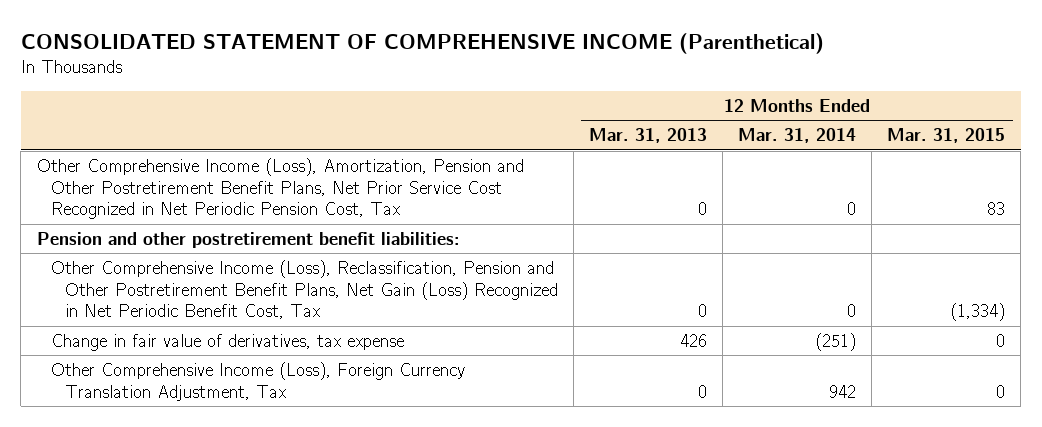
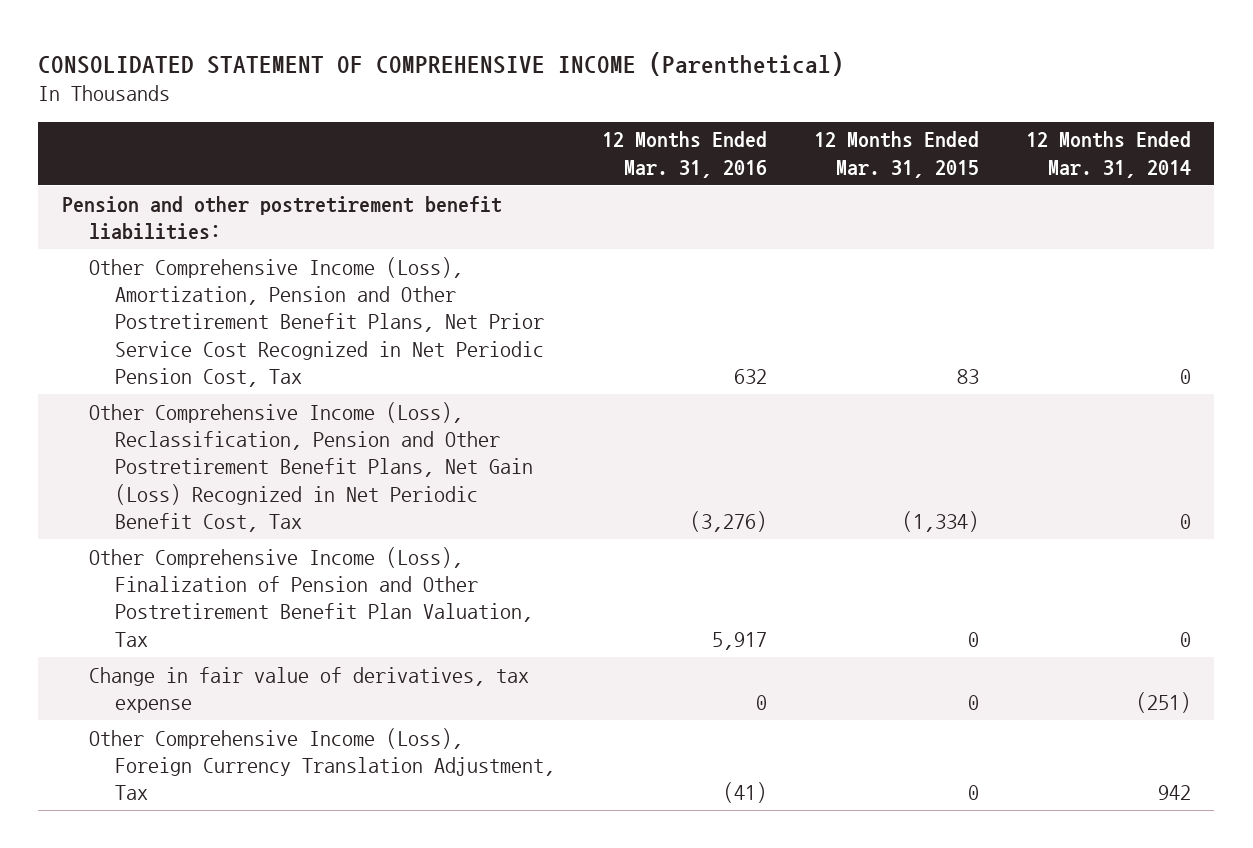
[588,128,707,144] Mar. 31, 2013 -> none
none -> [602,131,768,178] 12 Months Ended Mar. 31, 2016
[36,157,524,220] Other Comprehensive Income (Loss), Amortization, Pension and Other Postretirement Benefit Plans, Net Prior Service Cost Recognized in Net Periodic Pension Cost, Tax -> [88,256,545,388] Other Comprehensive Income (Loss), Amortization, Pension and Other Postretirement Benefit Plans, Net Prior Service Cost Recognized in Net Periodic Pension Cost, Tax
none -> [88,546,534,647] Other Comprehensive Income (Loss), Finalization of Pension and Other Postretirement Benefit Plan Valuation, Tax

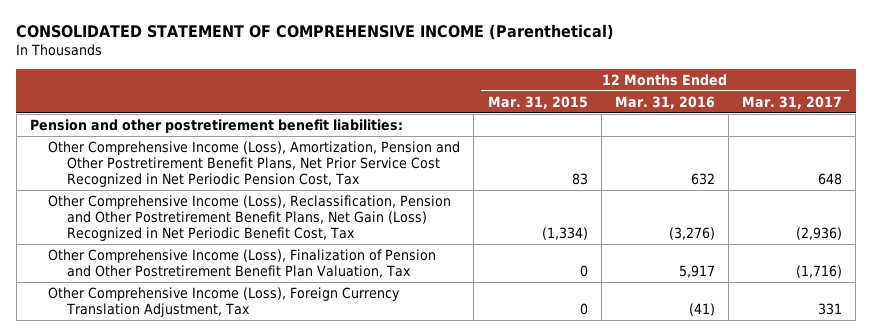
[1025,131,1191,178] 12 Months Ended Mar. 31, 2014 -> none
none -> [742,95,843,109] Mar. 31, 2017
[88,666,529,714] Change in fair value of derivatives, tax expense -> none

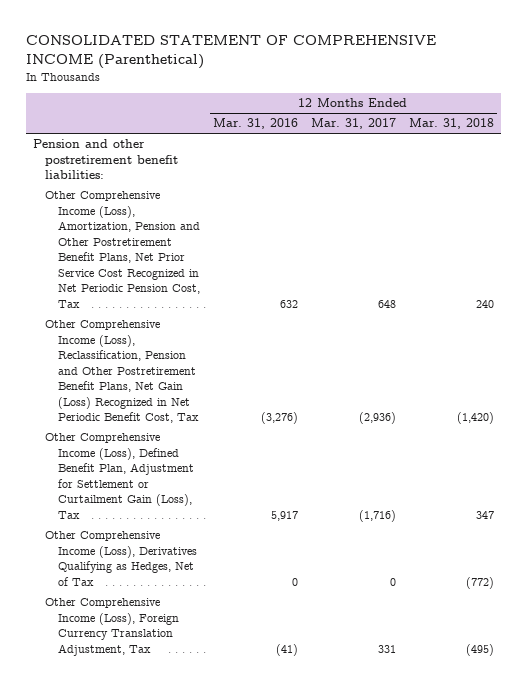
[487,95,588,109] Mar. 31, 2015 -> none
none -> [409,118,495,130] Mar. 31, 2018
[48,248,437,279] Other Comprehensive Income (Loss), Finalization of Pension and Other Postretirement Benefit Plan Valuation, Tax -> [45,433,194,519] Other Comprehensive Income (Loss), Defined Benefit Plan, Adjustment for Settlement or Curtailment Gain (Loss), Tax
none -> [45,531,197,586] Other Comprehensive Income (Loss), Derivatives Qualifying as Hedges, Net of Tax

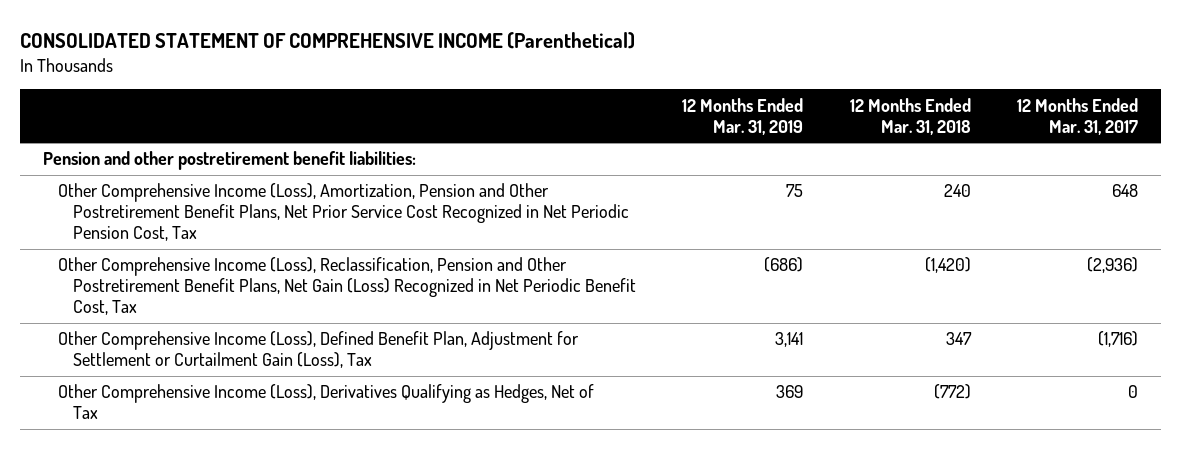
[212,118,298,130] Mar. 31, 2016 -> none
none -> [682,97,804,135] 12 Months Ended Mar. 31, 2019
[45,598,179,656] Other Comprehensive Income (Loss), Foreign Currency Translation Adjustment, Tax -> none

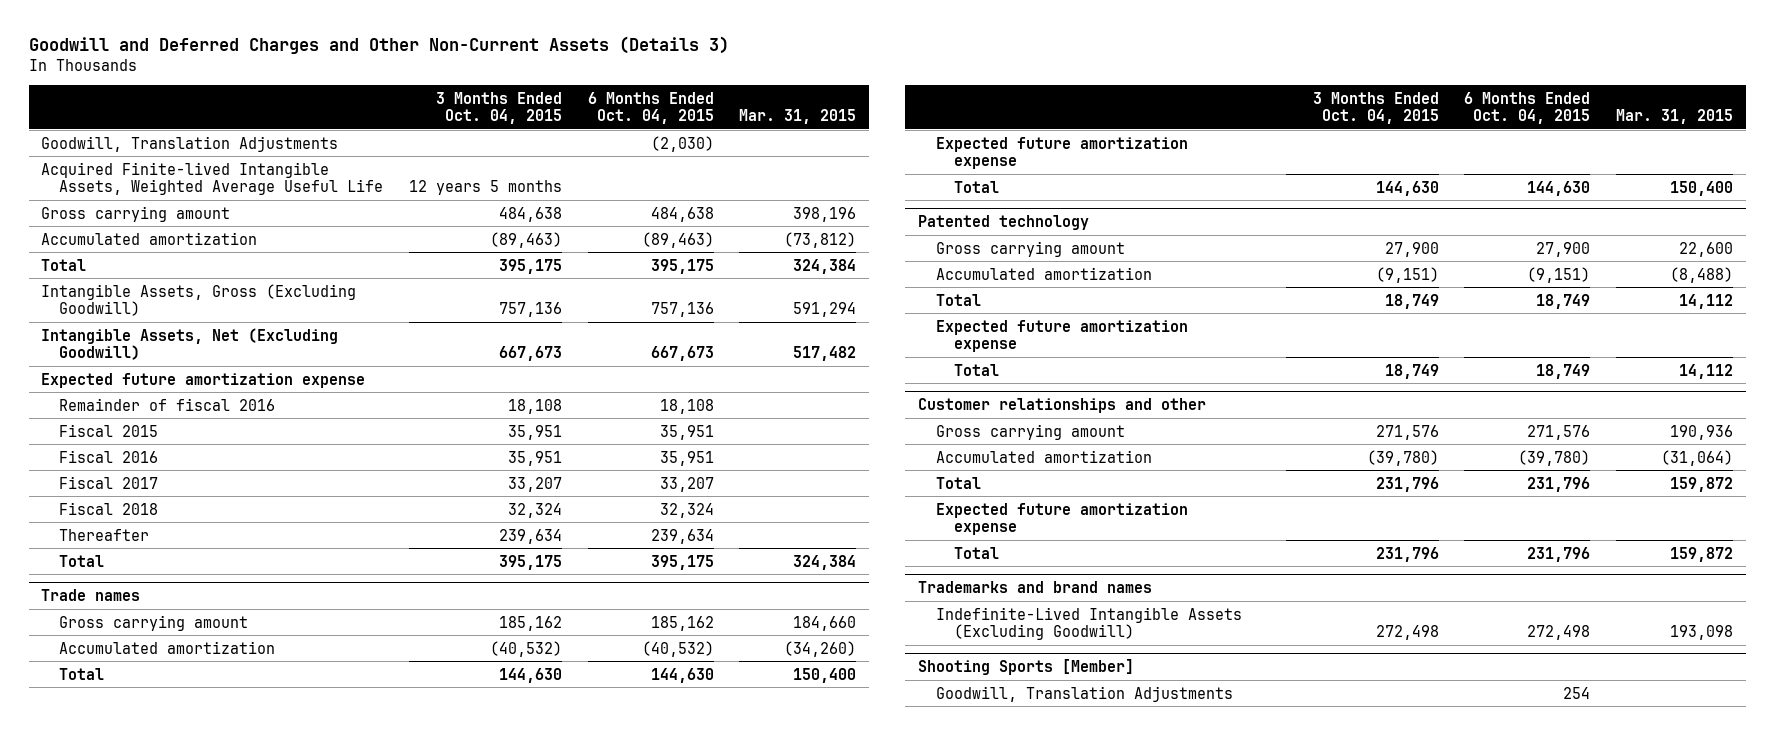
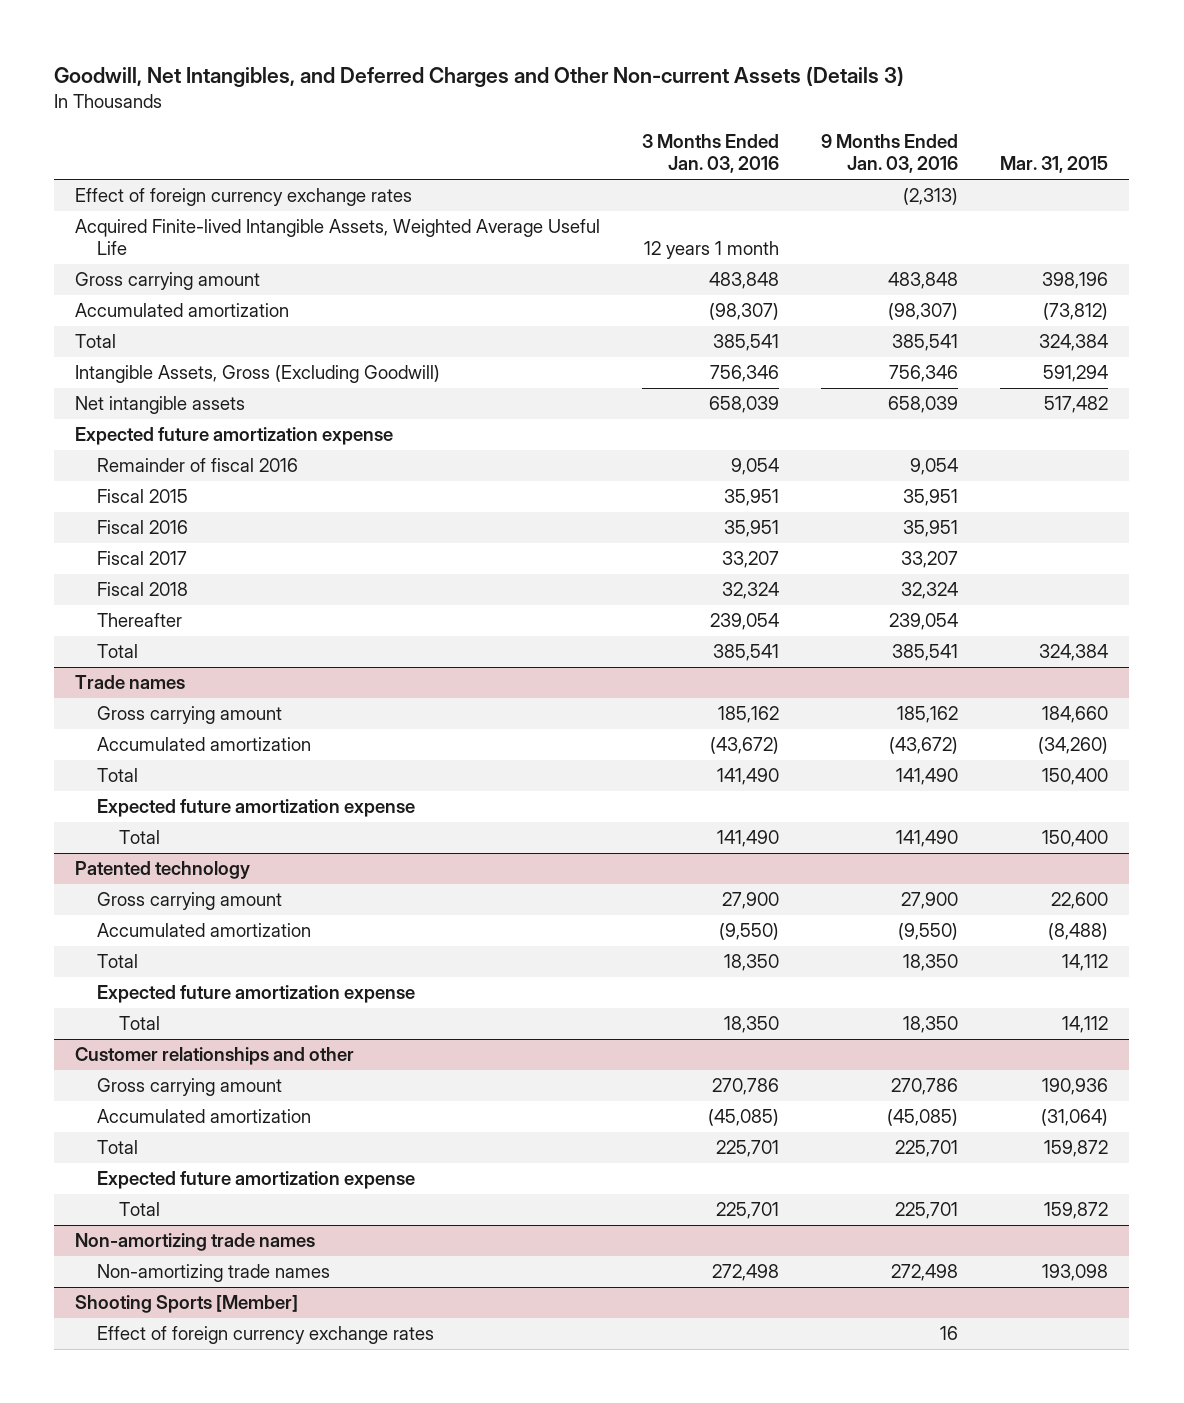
[28,36,729,55] Goodwill and Deferred Charges and Other Non-Current Assets (Details 3) -> [54,65,905,87] Goodwill, Net Intangibles, and Deferred Charges and Other Non-current Assets (Details 3)
[435,91,562,125] 3 Months Ended Oct. 04, 2015 -> none
[587,91,714,125] 6 Months Ended Oct. 04, 2015 -> none
none -> [642,134,780,174] 3 Months Ended Jan. 03, 2016
none -> [821,134,959,174] 9 Months Ended Jan. 03, 2016
[41,135,339,152] Goodwill, Translation Adjustments -> [75,188,413,207] Effect of foreign currency exchange rates
[41,327,339,360] Intangible Assets, Net (Excluding Goodwill) -> [75,396,246,415] Net intangible assets
[918,581,1153,594] Trademarks and brand names -> [75,1233,316,1252] Non-amortizing trade names
[936,606,1243,640] Indefinite-Lived Intangible Assets (Excluding Goodwill) -> [96,1264,330,1283] Non-amortizing trade names
[936,685,1234,702] Goodwill, Translation Adjustments -> [96,1326,434,1345] Effect of foreign currency exchange rates

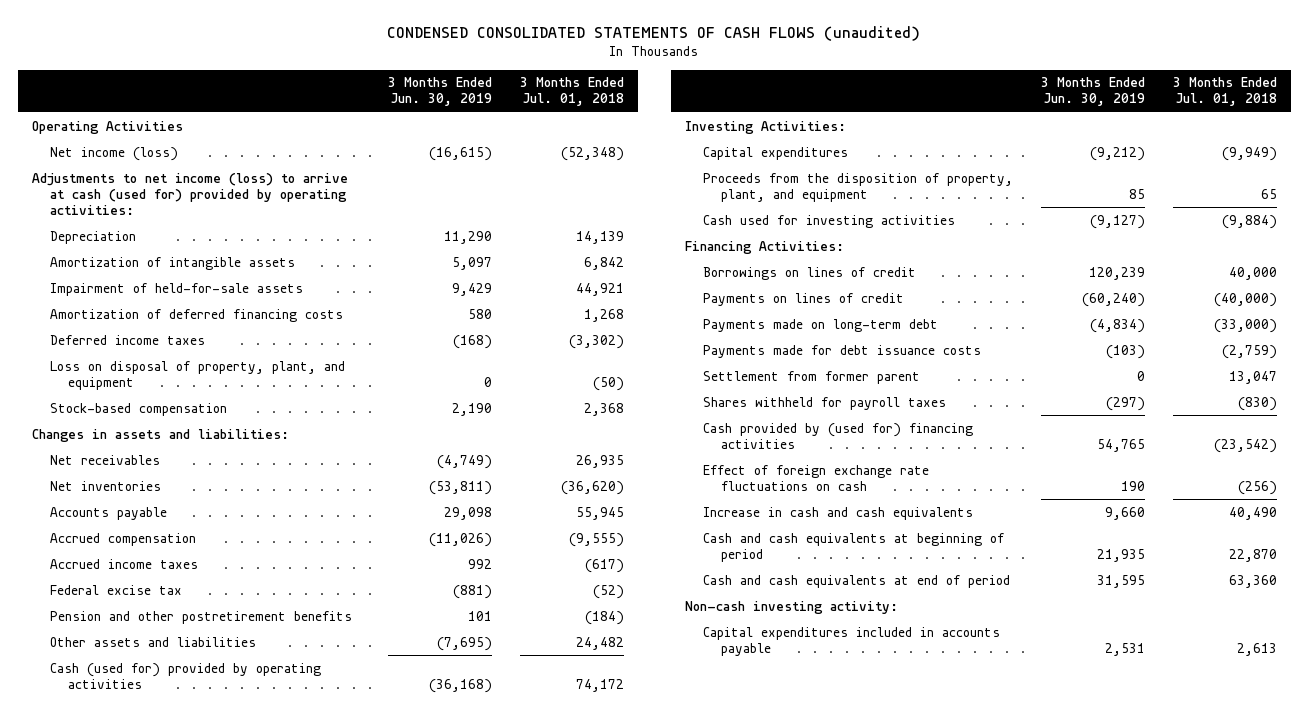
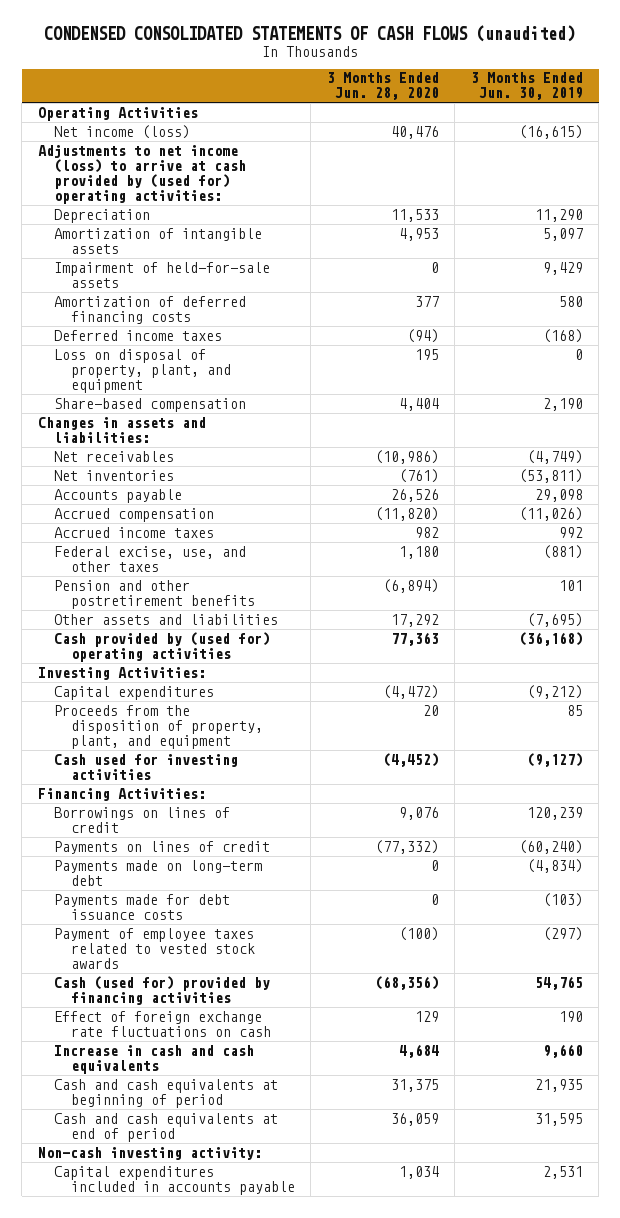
[519,77,624,107] 3 Months Ended Jul. 01, 2018 -> none
none -> [326,72,439,101] 3 Months Ended Jun. 28, 2020
[31,172,348,215] Adjustments to net income (loss) to arrive at cash (used for) provided by operating activities: -> [37,144,247,205] Adjustments to net income (loss) to arrive at cash provided by (used for) operating activities:
[49,402,227,416] Stock-based compensation -> [54,397,247,412] Share-based compensation
[49,584,182,595] Federal excise tax -> [54,545,247,572] Federal excise, use, and other taxes
[49,662,321,689] Cash (used for) provided by operating activities -> [54,631,271,662] Cash provided by (used for) operating activities
[702,370,920,384] Settlement from former parent -> none
[702,396,946,410] Shares withheld for payroll taxes -> [54,927,255,970] Payment of employee taxes related to vested stock awards
[702,422,973,449] Cash provided by (used for) financing activities -> [54,975,271,1005] Cash (used for) provided by financing activities

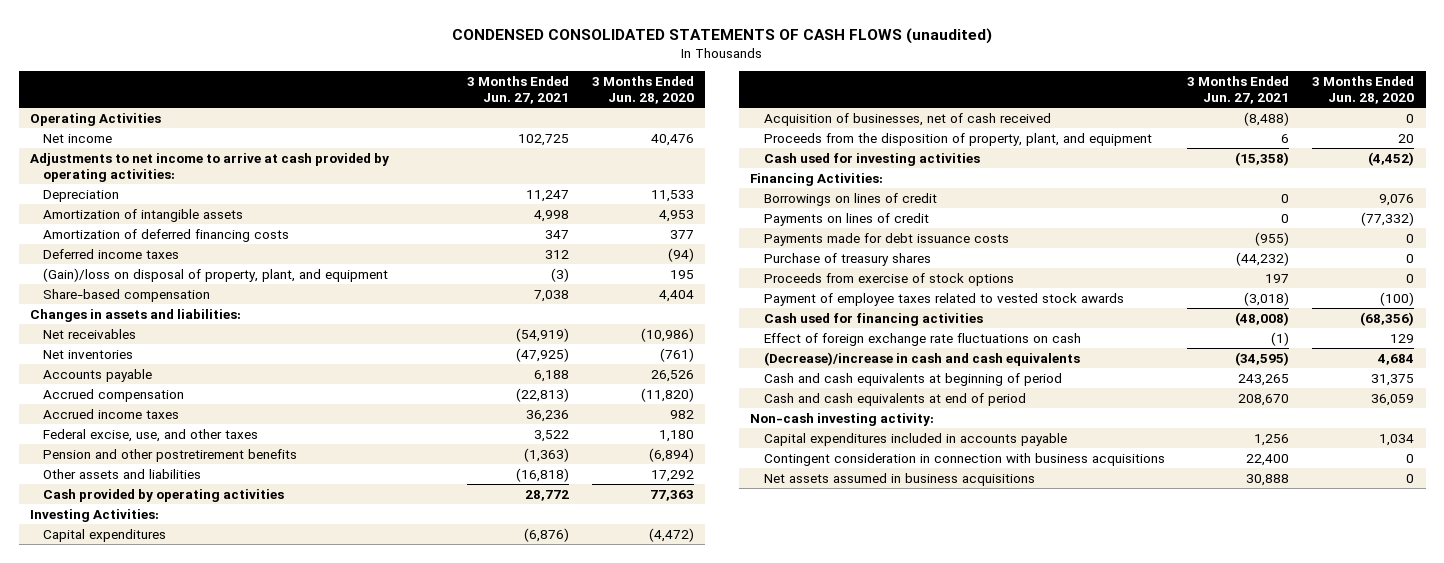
[470,72,583,101] 3 Months Ended Jun. 30, 2019 -> none
none -> [467,76,570,104] 3 Months Ended Jun. 27, 2021
[54,124,191,139] Net income (loss) -> [43,133,113,143] Net income
[37,144,247,205] Adjustments to net income (loss) to arrive at cash provided by (used for) operating activities: -> [30,152,390,182] Adjustments to net income to arrive at cash provided by operating activities:
[54,261,271,288] Impairment of held-for-sale assets -> none
[54,348,231,394] Loss on disposal of property, plant, and equipment -> [43,267,389,282] (Gain)/loss on disposal of property, plant, and equipment
[54,631,271,662] Cash provided by (used for) operating activities -> [43,488,285,502] Cash provided by operating activities
none -> [763,112,1051,126] Acquisition of businesses, net of cash received
[54,859,263,886] Payments made on long-term debt -> none
none -> [763,252,931,266] Purchase of treasury shares
none -> [763,272,1014,286] Proceeds from exercise of stock options
[54,975,271,1005] Cash (used for) provided by financing activities -> [763,312,983,326] Cash used for financing activities
[54,1044,255,1074] Increase in cash and cash equivalents -> [763,351,1080,366] (Decrease)/increase in cash and cash equivalents
none -> [763,452,1165,466] Contingent consideration in connection with business acquisitions
none -> [763,472,1035,486] Net assets assumed in business acquisitions

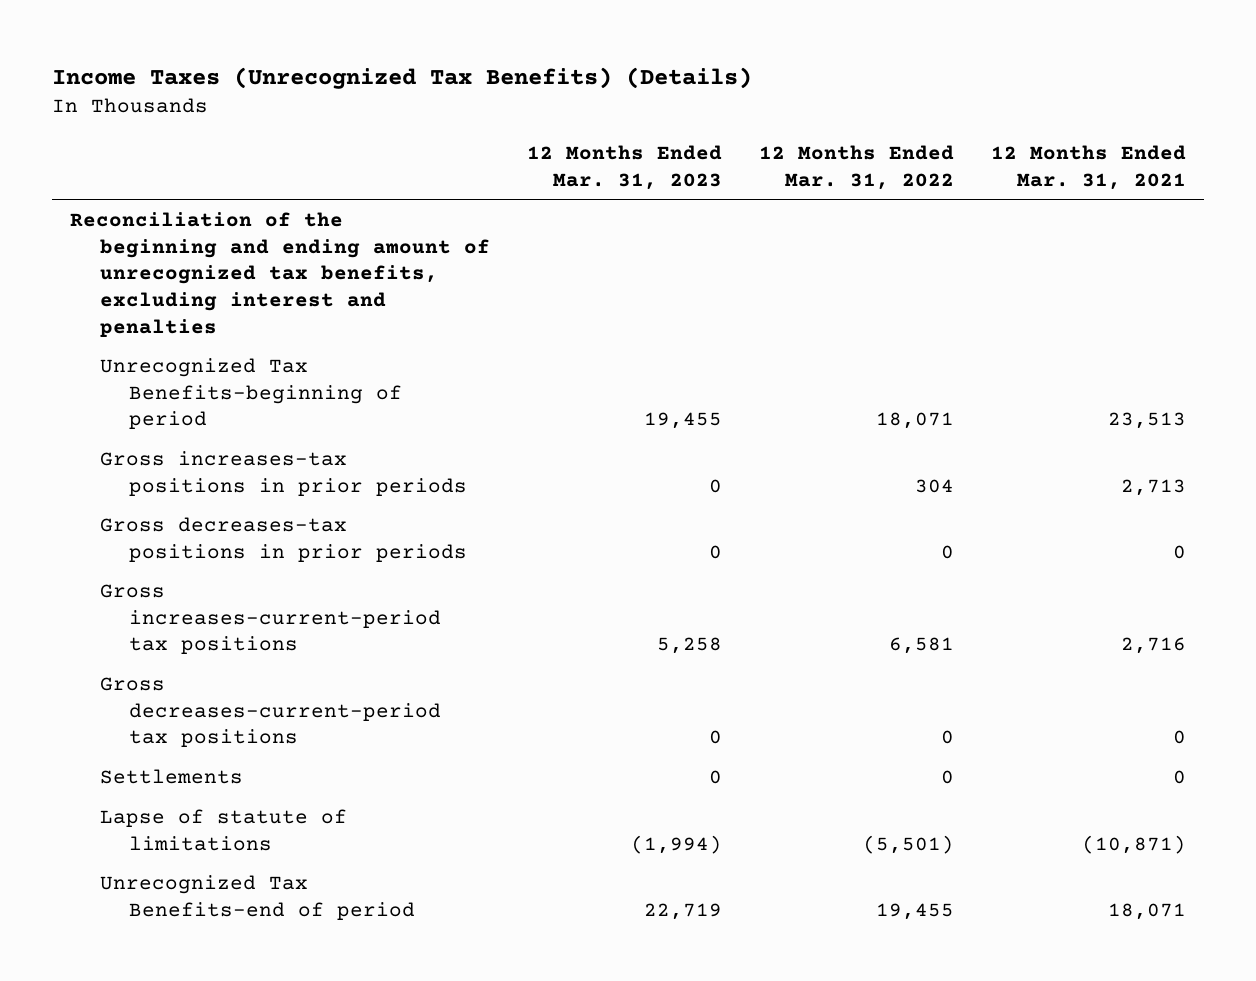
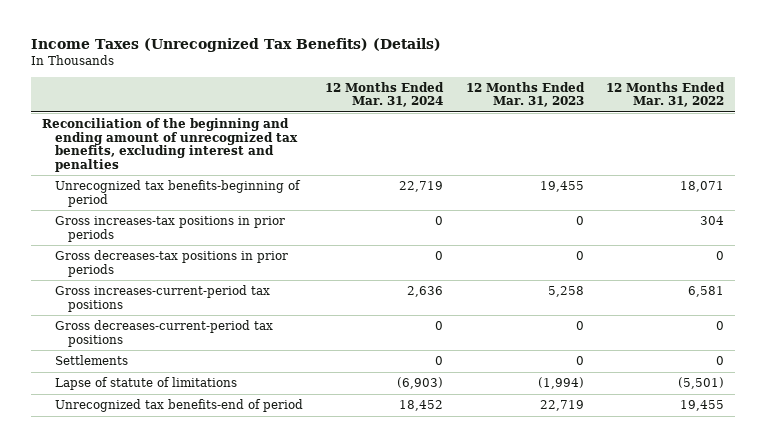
[990,144,1186,190] 12 Months Ended Mar. 31, 2021 -> none
none -> [325,81,445,108] 12 Months Ended Mar. 31, 2024
[99,357,403,430] Unrecognized Tax Benefits-beginning of period -> [55,180,302,207] Unrecognized tax benefits-beginning of period
[99,874,416,920] Unrecognized Tax Benefits-end of period -> [55,399,304,413] Unrecognized tax benefits-end of period

